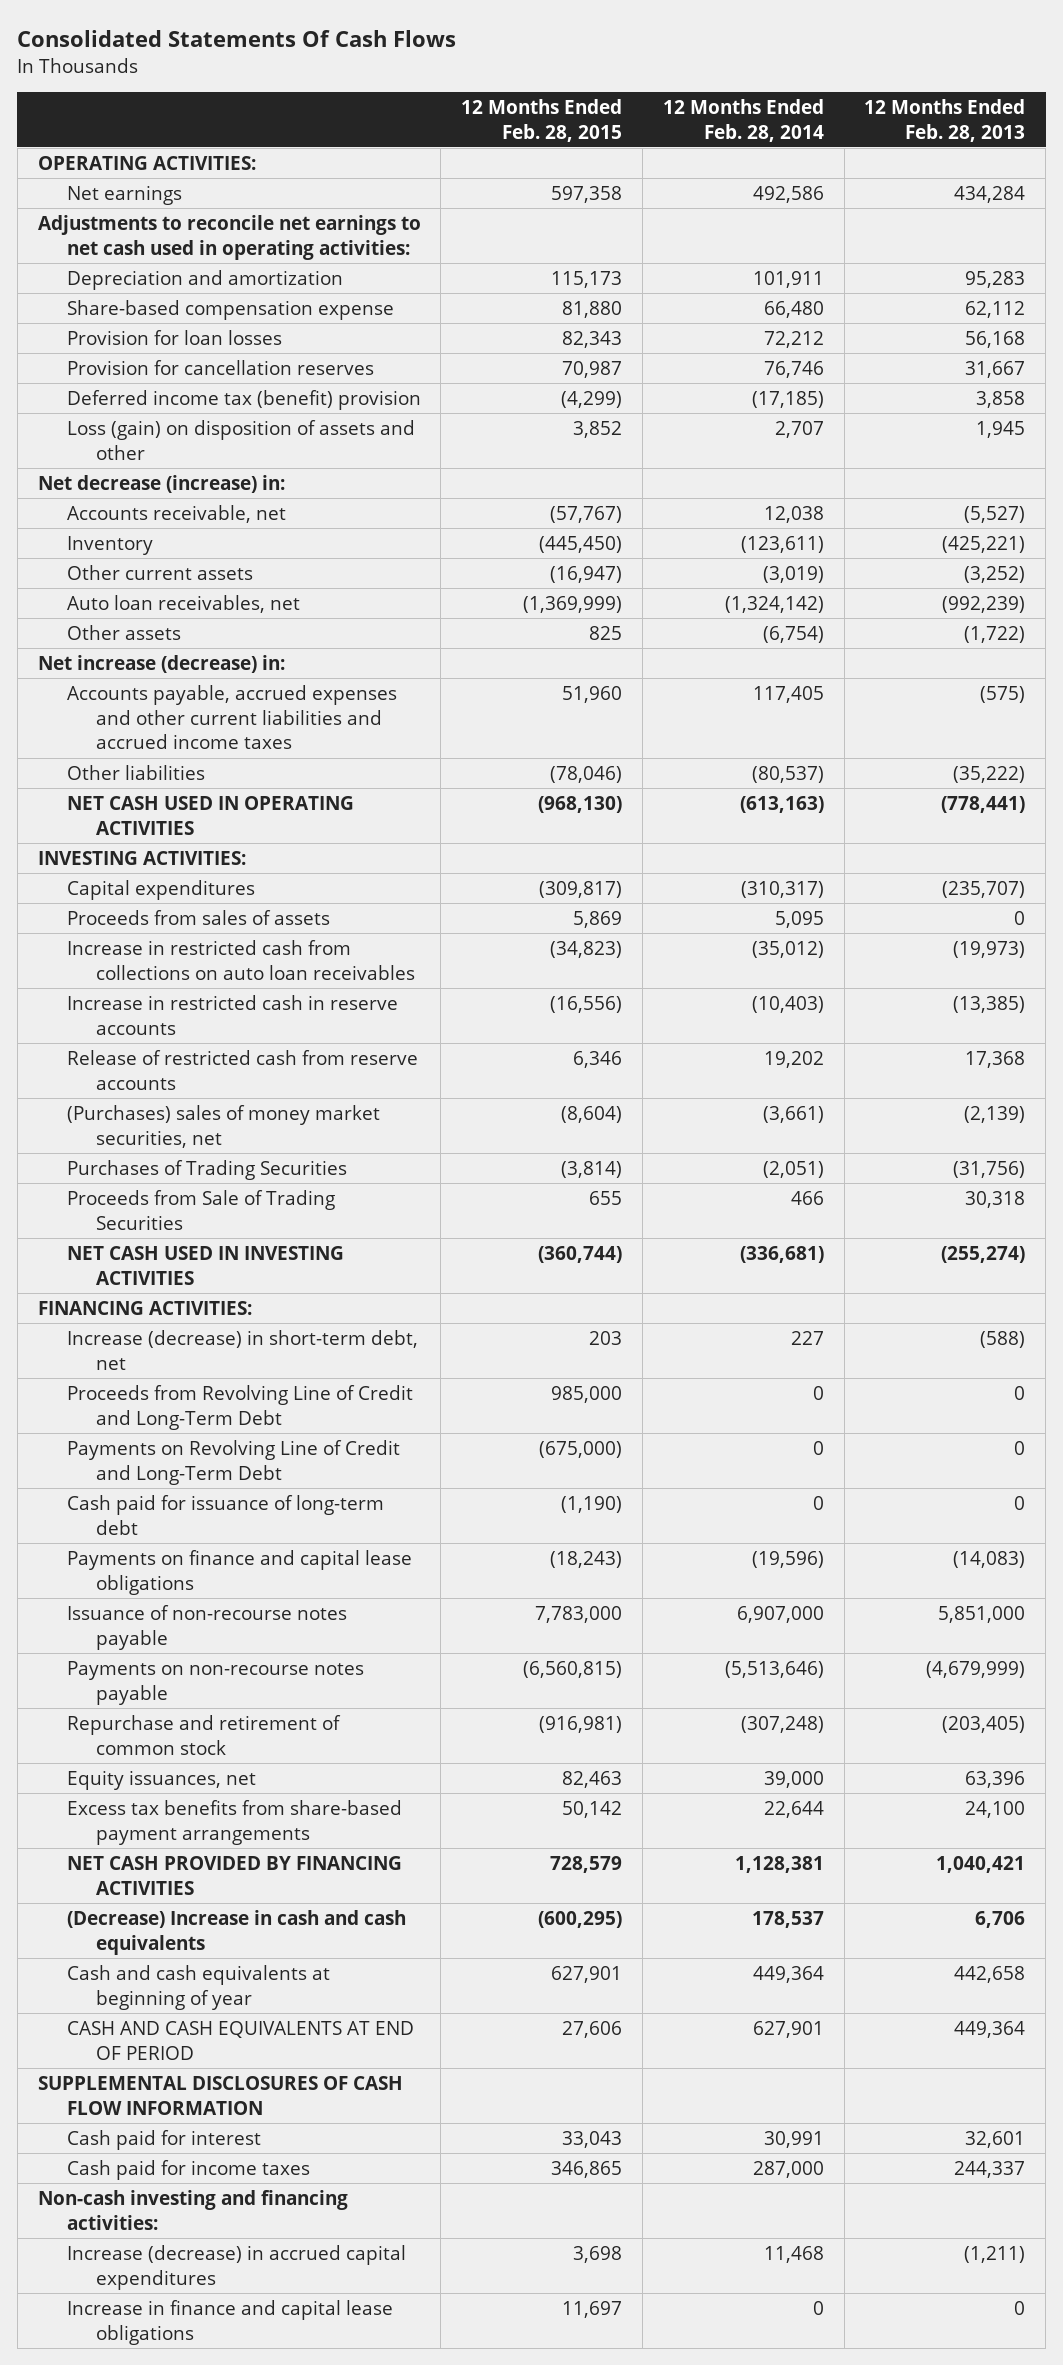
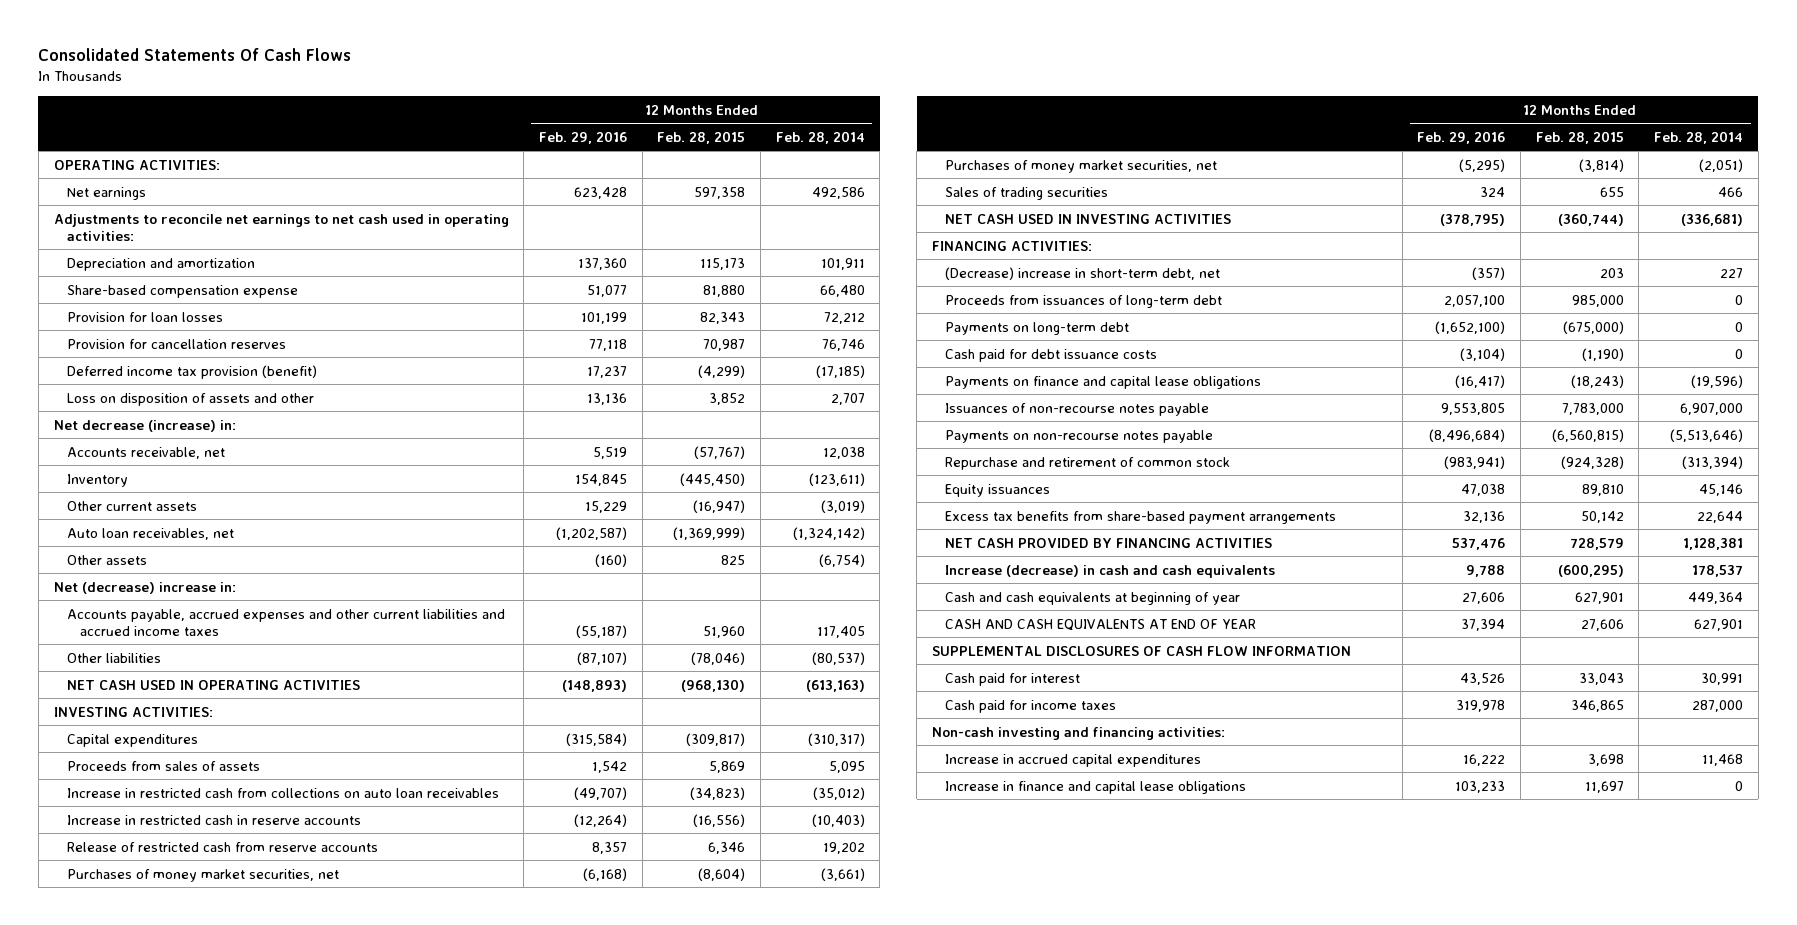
[864,98,1026,142] 12 Months Ended Feb. 28, 2013 -> none
none -> [539,130,628,144] Feb. 29, 2016
[66,389,421,410] Deferred income tax (benefit) provision -> [66,364,317,379] Deferred income tax provision (benefit)
[66,419,415,460] Loss (gain) on disposition of assets and other -> [66,392,314,406] Loss on disposition of assets and other
[37,654,285,673] Net increase (decrease) in: -> [53,581,236,594] Net (decrease) increase in:
[66,1104,380,1148] (Purchases) sales of money market securities, net -> [66,868,339,882] Purchases of money market securities, net
[66,1159,347,1180] Purchases of Trading Securities -> [944,159,1217,173] Purchases of money market securities, net
[66,1189,335,1230] Proceeds from Sale of Trading Securities -> [944,186,1108,200] Sales of trading securities
[66,1329,418,1370] Increase (decrease) in short-term debt, net -> [944,266,1220,280] (Decrease) increase in short-term debt, net
[66,1384,413,1430] Proceeds from Revolving Line of Credit and Long-Term Debt -> [944,294,1222,308] Proceeds from issuances of long-term debt
[66,1439,400,1485] Payments on Revolving Line of Credit and Long-Term Debt -> [944,321,1129,335] Payments on long-term debt
[66,1494,384,1535] Cash paid for issuance of long-term debt -> [944,348,1157,362] Cash paid for debt issuance costs
[66,1604,347,1650] Issuance of non-recourse notes payable -> [944,402,1209,416] Issuances of non-recourse notes payable
[539,1715,623,1733] (916,981) -> [1560,455,1624,469] (924,328)
[740,1715,824,1733] (307,248) -> [1681,455,1743,469] (313,394)
[66,1769,256,1790] Equity issuances, net -> [944,483,1050,497] Equity issuances
[562,1770,623,1788] 82,463 -> [1581,483,1624,496] 89,810
[763,1770,824,1788] 39,000 -> [1698,483,1743,496] 45,146
[66,1909,406,1955] (Decrease) Increase in cash and cash equivalents -> [944,564,1275,578] Increase (decrease) in cash and cash equivalents
[66,2020,414,2060] CASH AND CASH EQUIVALENTS AT END OF PERIOD -> [944,618,1256,631] CASH AND CASH EQUIVALENTS AT END OF YEAR
[66,2244,406,2290] Increase (decrease) in accrued capital expenditures -> [944,753,1201,767] Increase in accrued capital expenditures

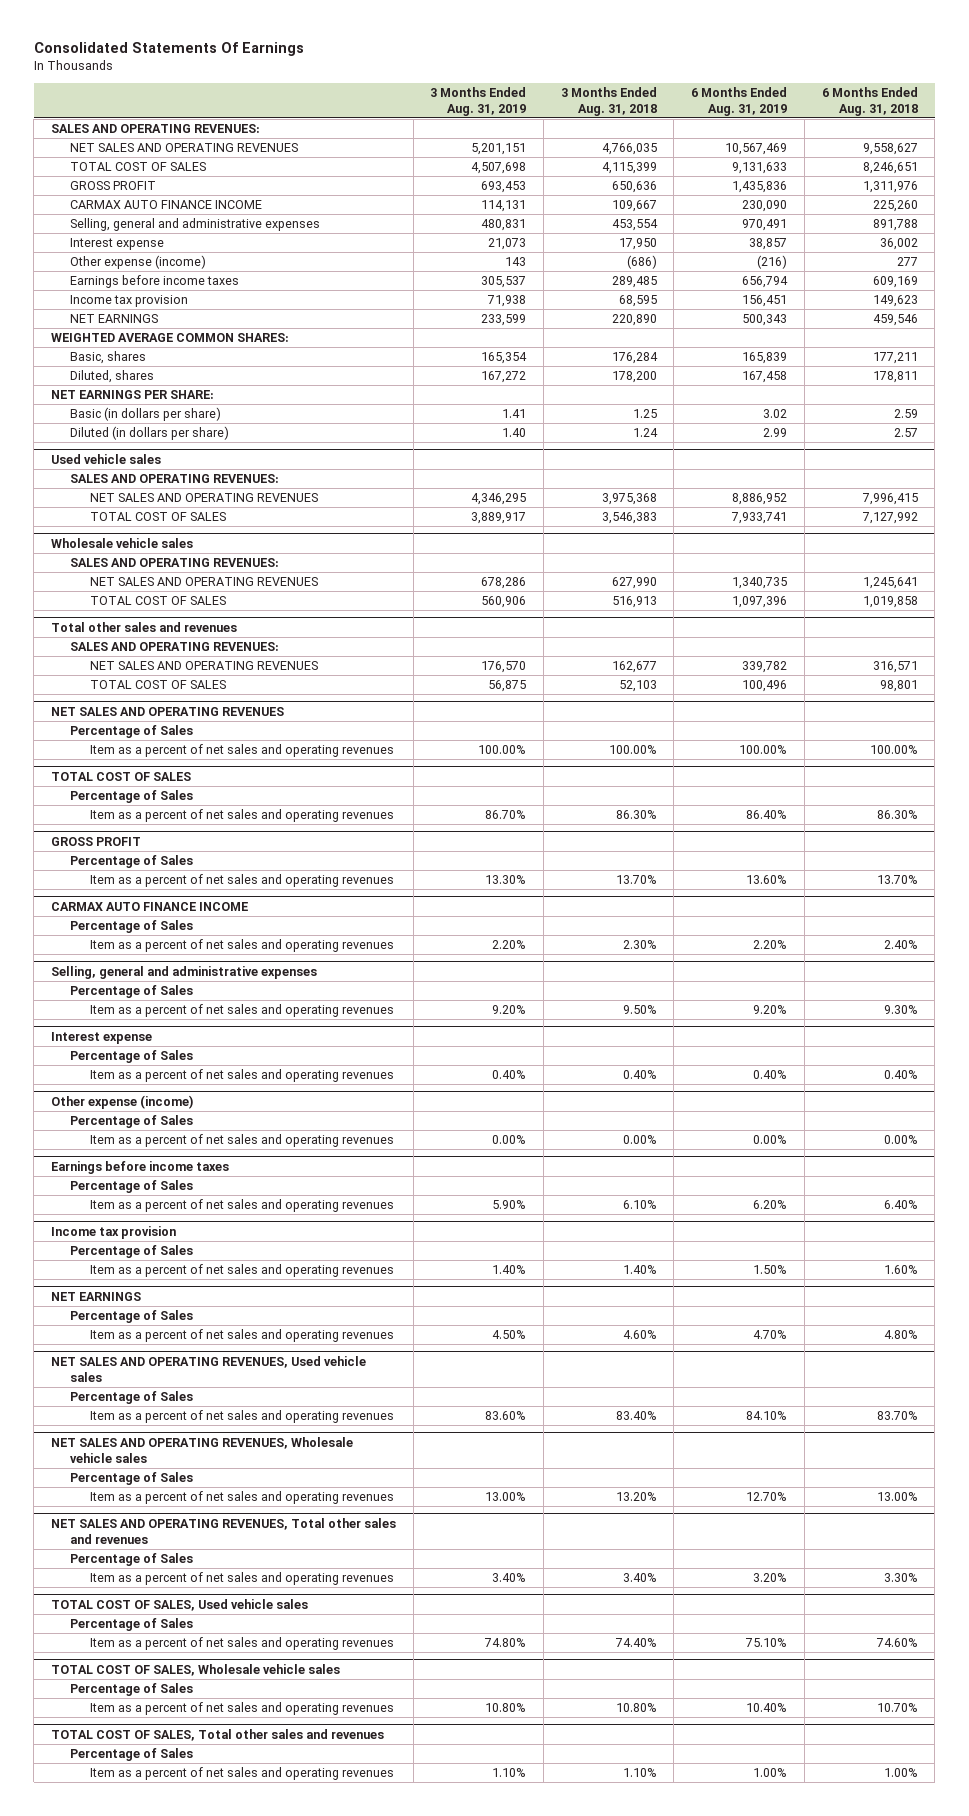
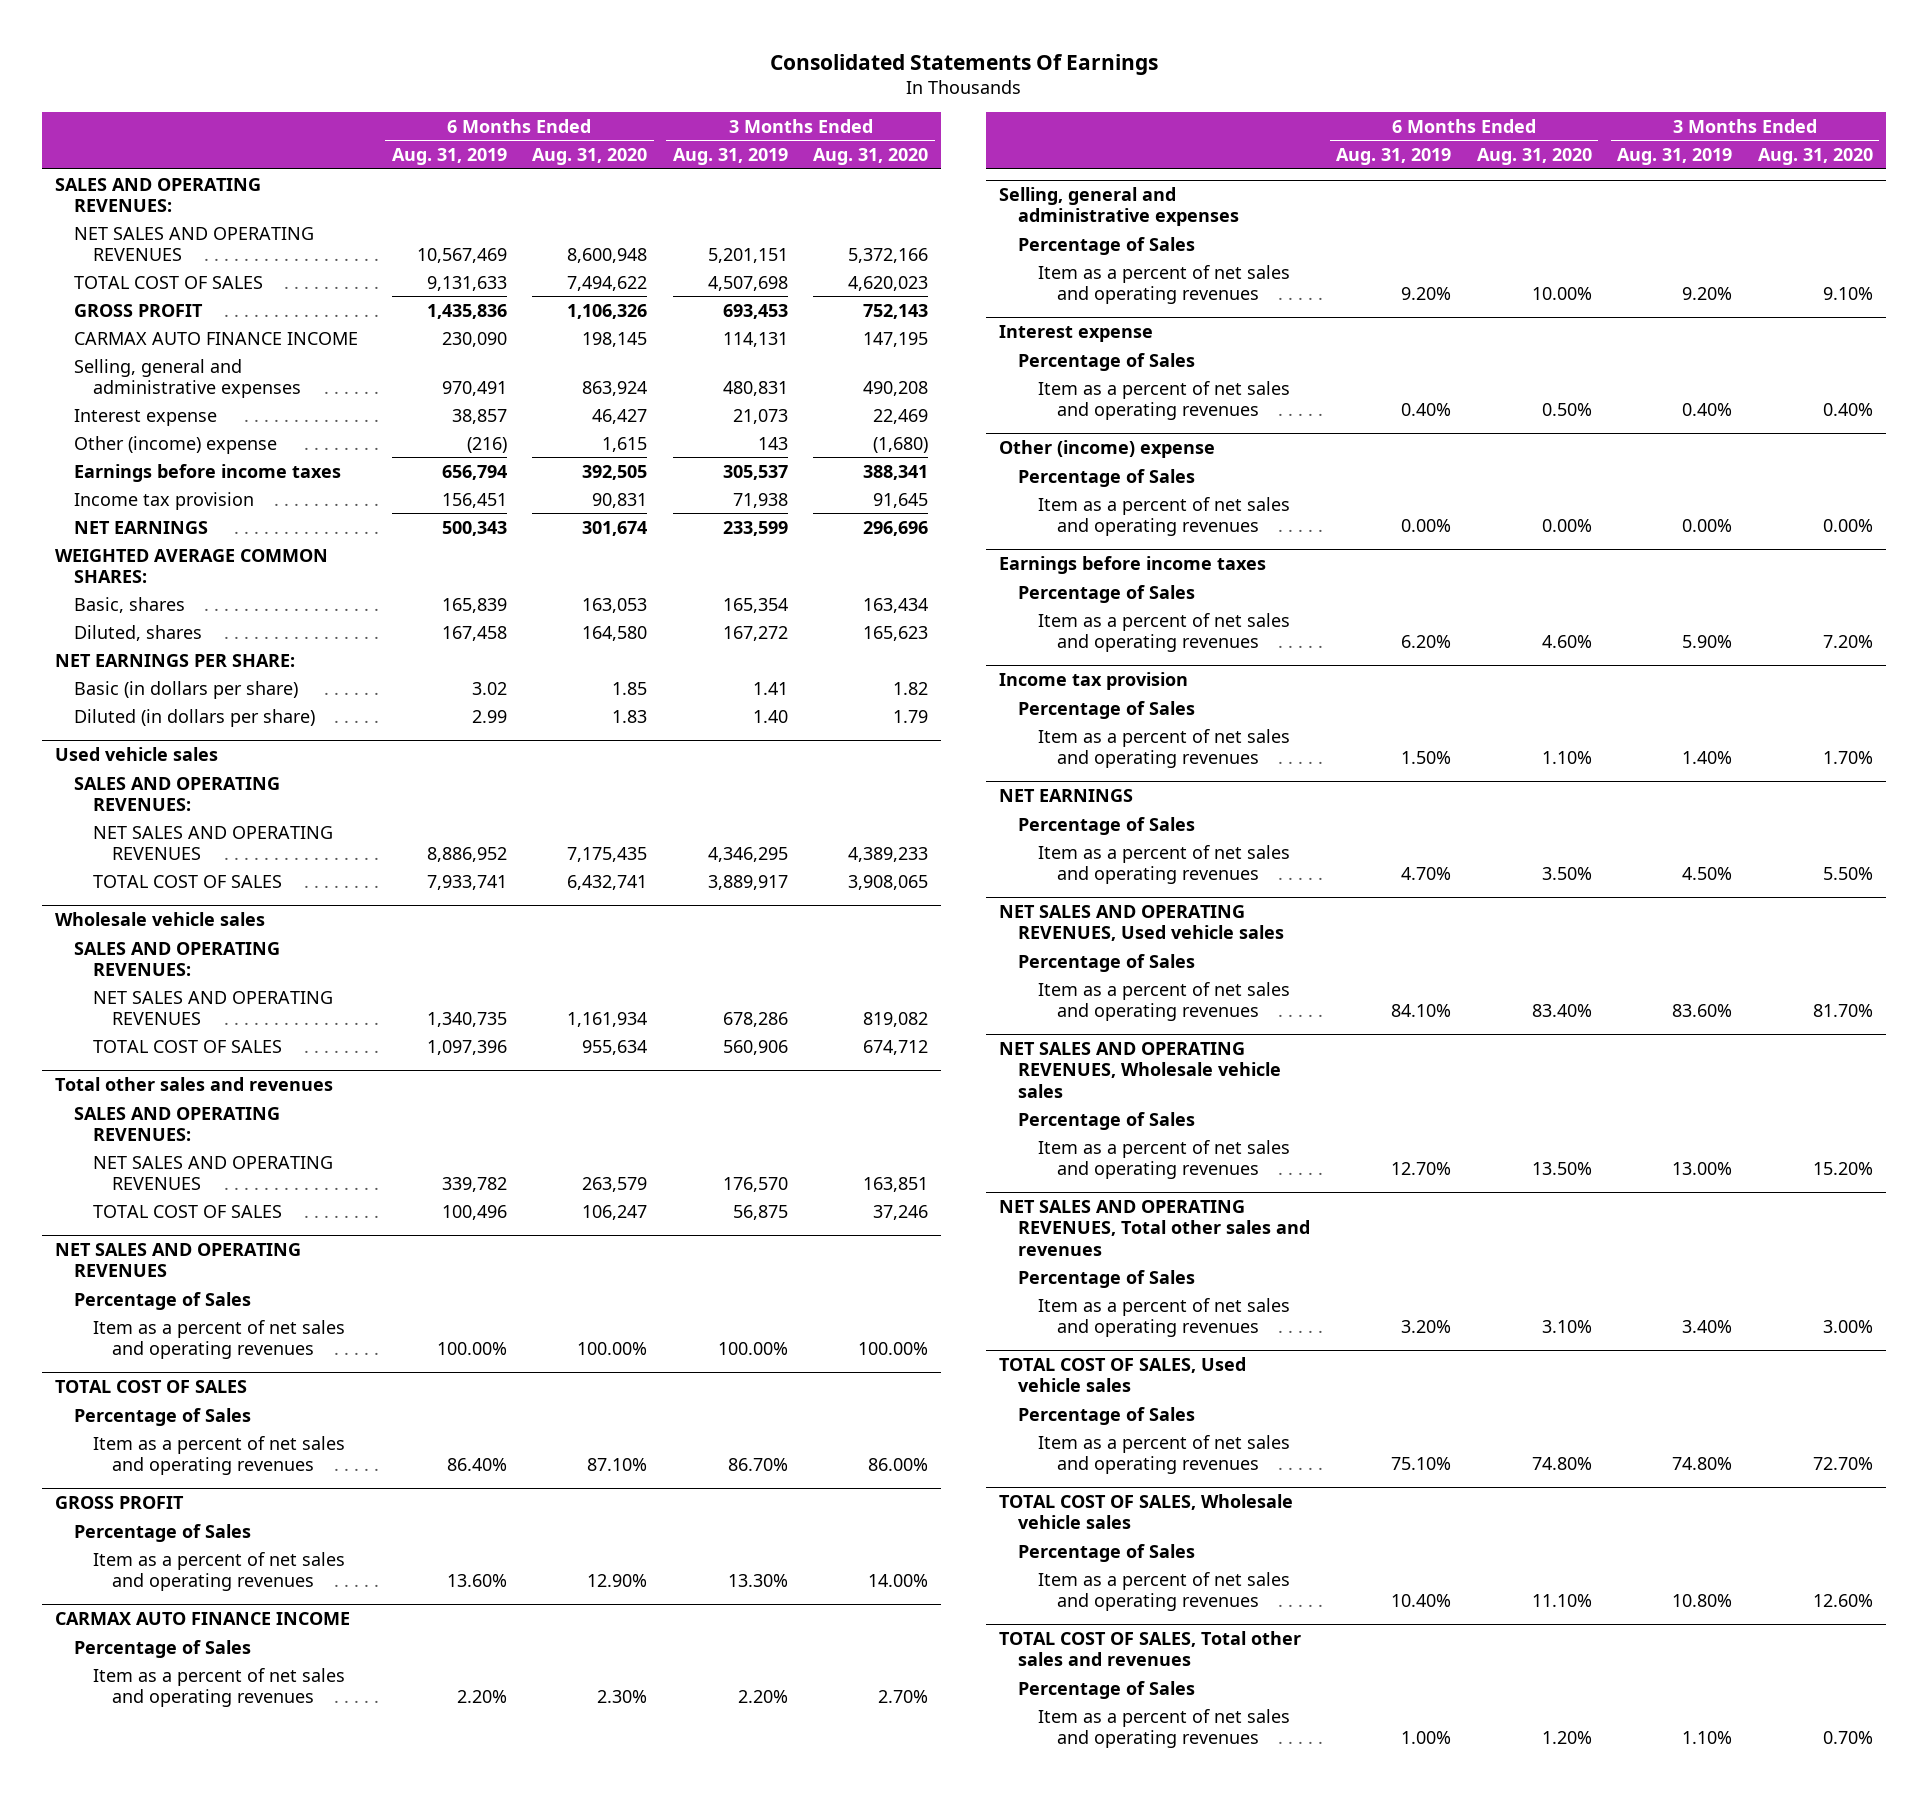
[560,87,657,116] 3 Months Ended Aug. 31, 2018 -> none
[821,87,918,116] 6 Months Ended Aug. 31, 2018 -> none
none -> [532,148,648,166] Aug. 31, 2020
none -> [813,148,929,166] Aug. 31, 2020
[70,255,207,270] Other expense (income) -> [73,435,277,454] Other (income) expense
[50,1094,194,1109] Other expense (income) -> [999,440,1216,459] Other (income) expense

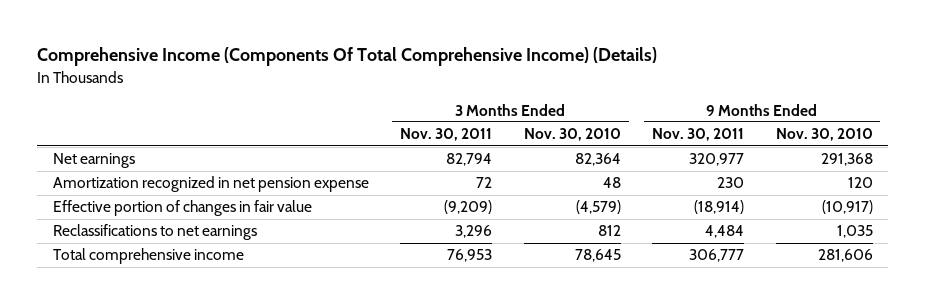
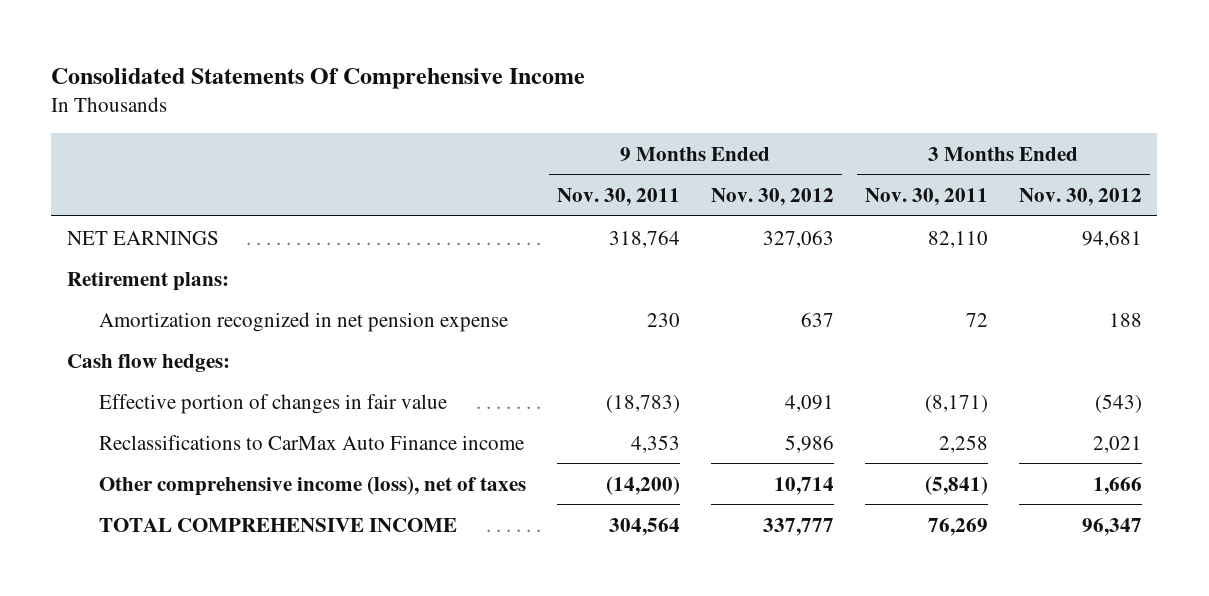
[37,47,658,67] Comprehensive Income (Components Of Total Comprehensive Income) (Details) -> [51,67,586,89] Consolidated Statements Of Comprehensive Income
[523,128,621,142] Nov. 30, 2010 -> none
[775,128,873,142] Nov. 30, 2010 -> none
none -> [710,188,834,207] Nov. 30, 2012
none -> [1018,188,1142,207] Nov. 30, 2012
[52,153,135,169] Net earnings -> [66,230,219,245] NET EARNINGS
[446,153,493,167] 82,794 -> [927,230,988,248] 82,110
[689,153,745,167] 320,977 -> [608,229,680,248] 318,764
none -> [66,271,229,291] Retirement plans:
[52,224,257,241] Reclassifications to net earnings -> none
none -> [66,353,230,372] Cash flow hedges:
[444,200,493,215] (9,209) -> [924,394,988,413] (8,171)
[694,200,745,215] (18,914) -> [605,394,680,413] (18,783)
none -> [98,434,524,450] Reclassifications to CarMax Auto Finance income
none -> [98,475,526,496] Other comprehensive income (loss), net of taxes
[52,248,244,265] Total comprehensive income -> [98,517,457,532] TOTAL COMPREHENSIVE INCOME
[447,249,493,263] 76,953 -> [927,517,988,536] 76,269
[689,249,745,263] 306,777 -> [608,517,680,536] 304,564

